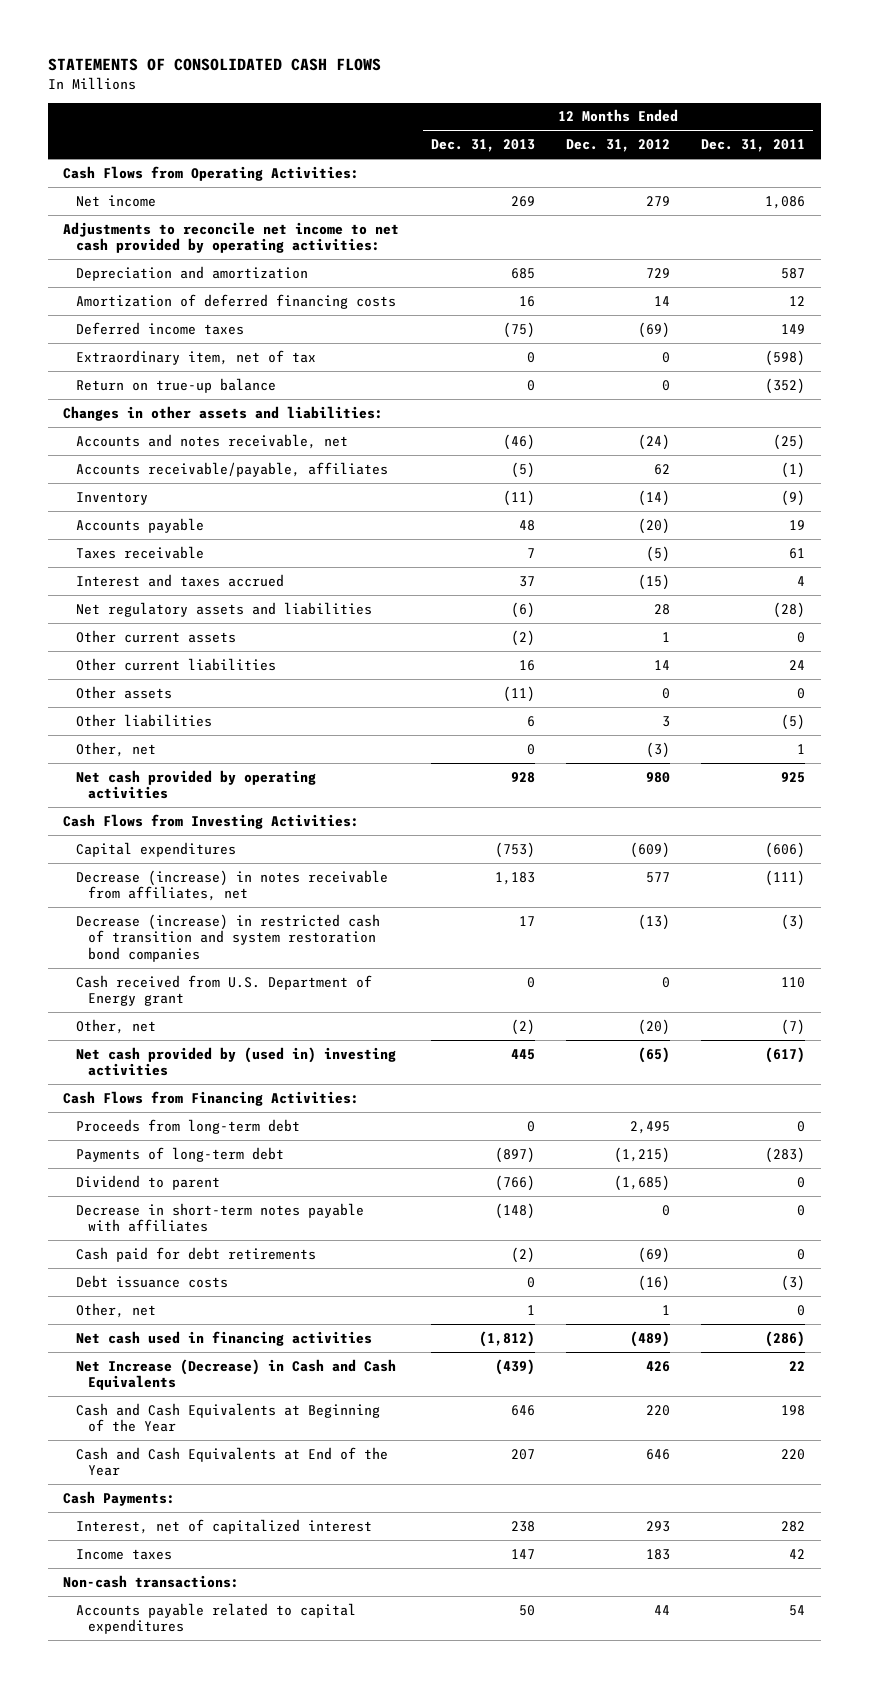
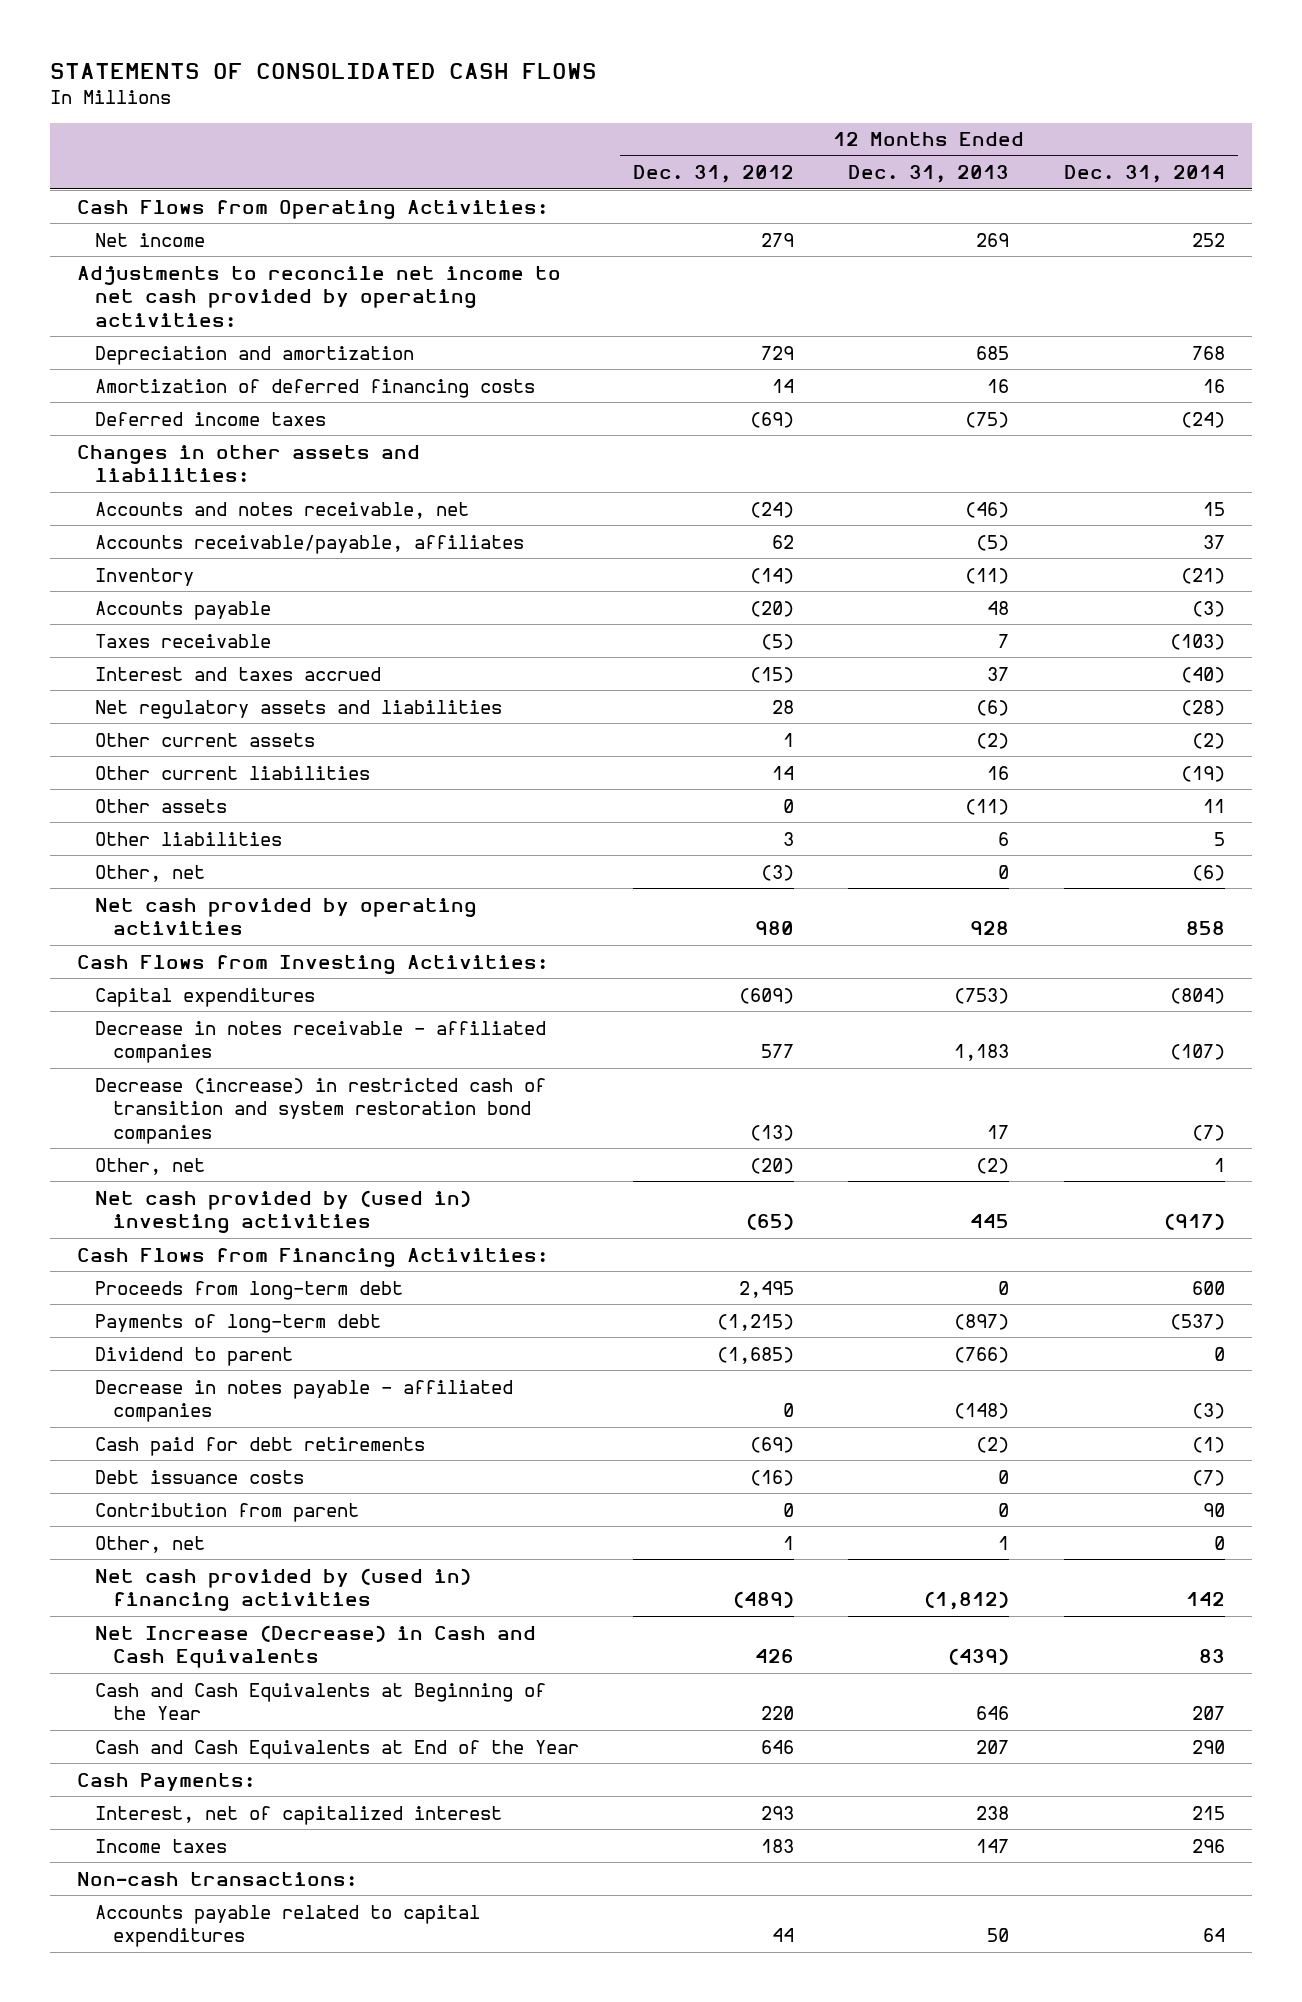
[701,139,806,153] Dec. 31, 2011 -> none
none -> [1063,165,1225,184] Dec. 31, 2014
[75,349,316,365] Extraordinary item, net of tax -> none
[75,377,276,393] Return on true-up balance -> none
[75,869,388,902] Decrease (increase) in notes receivable from affiliates, net -> [95,1020,547,1064] Decrease in notes receivable - affiliated companies
[75,974,372,1007] Cash received from U.S. Department of Energy grant -> none
[75,1202,364,1233] Decrease in short-term notes payable with affiliates -> [95,1379,514,1423] Decrease in notes payable - affiliated companies
none -> [95,1502,360,1522] Contribution from parent
[75,1330,372,1346] Net cash used in financing activities -> [95,1567,472,1612] Net cash provided by (used in) financing activities

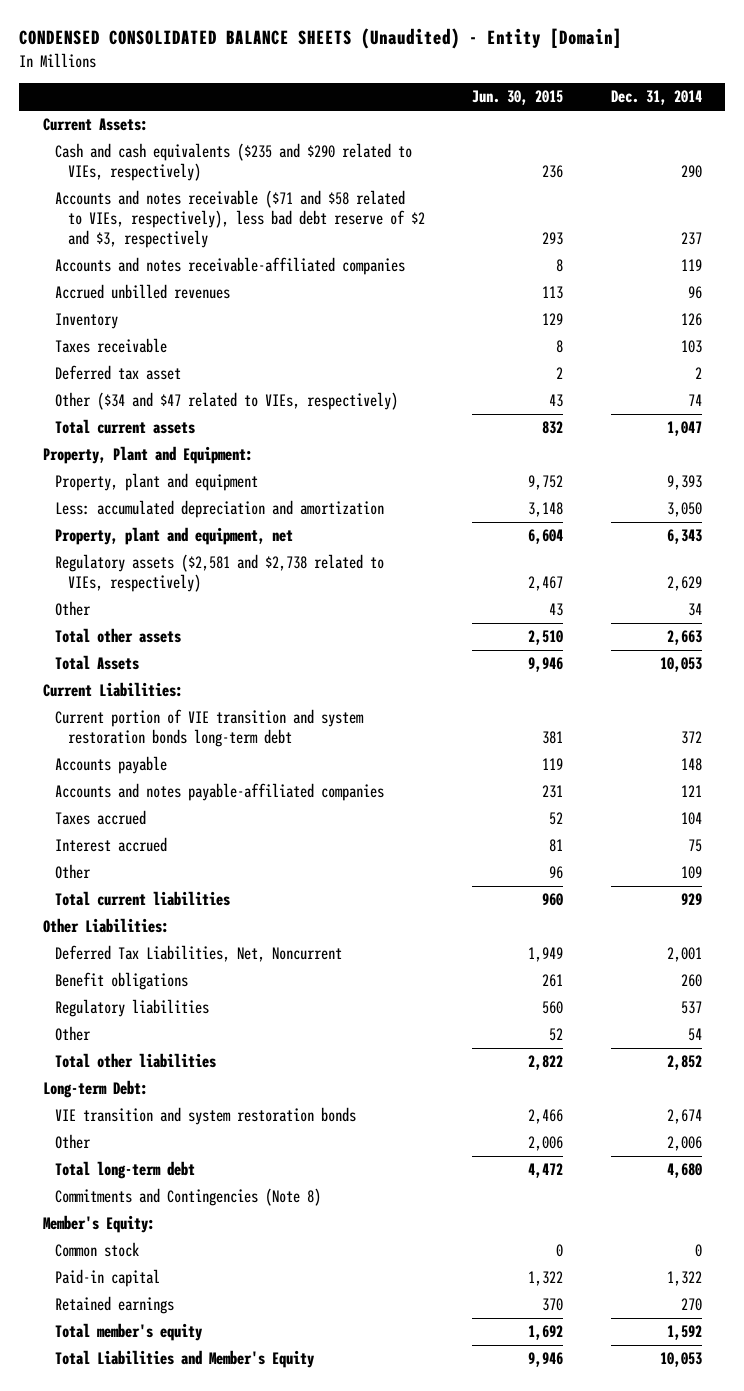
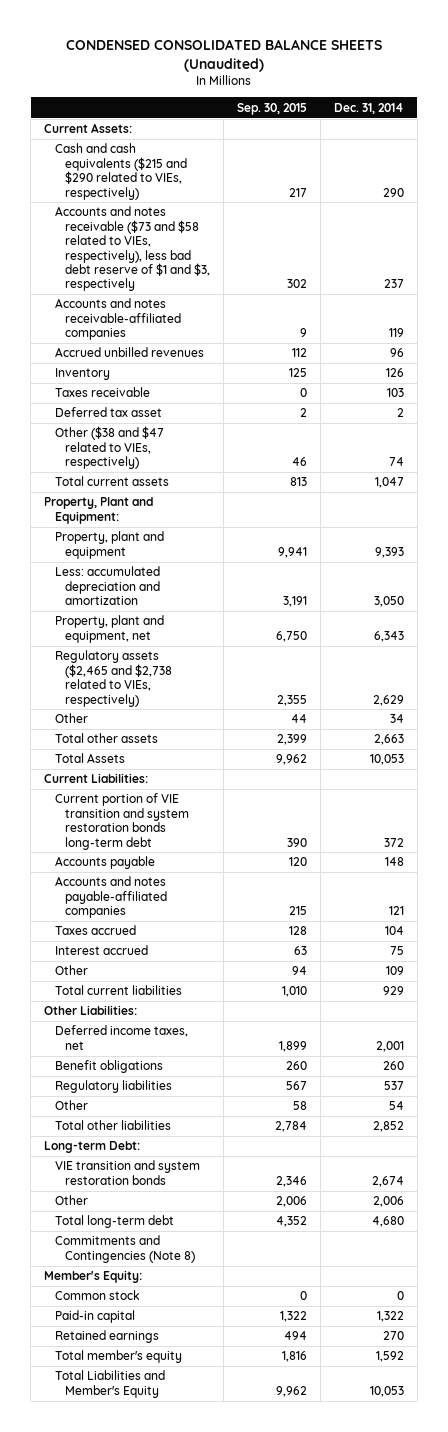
[19,28,623,50] CONDENSED CONSOLIDATED BALANCE SHEETS (Unaudited) - Entity [Domain] -> [65,38,382,72] CONDENSED CONSOLIDATED BALANCE SHEETS (Unaudited)
[472,90,564,106] Jun. 30, 2015 -> none
none -> [236,102,307,115] Sep. 30, 2015
[55,143,413,182] Cash and cash equivalents ($235 and $290 related to VIEs, respectively) -> [54,143,188,200] Cash and cash equivalents ($215 and $290 related to VIEs, respectively)
[55,190,425,248] Accounts and notes receivable ($71 and $58 related to VIEs, respectively), less bad debt reserve of $2 and $3, respectively -> [54,206,211,292] Accounts and notes receivable ($73 and $58 related to VIEs, respectively), less bad debt reserve of $1 and $3, respectively
[55,392,399,411] Other ($34 and $47 related to VIEs, respectively) -> [54,426,164,470] Other ($38 and $47 related to VIEs, respectively)
[55,554,385,593] Regulatory assets ($2,581 and $2,738 related to VIEs, respectively) -> [54,650,173,707] Regulatory assets ($2,465 and $2,738 related to VIEs, respectively)
[55,945,343,963] Deferred Tax Liabilities, Net, Noncurrent -> [54,1025,188,1050] Deferred income taxes, net

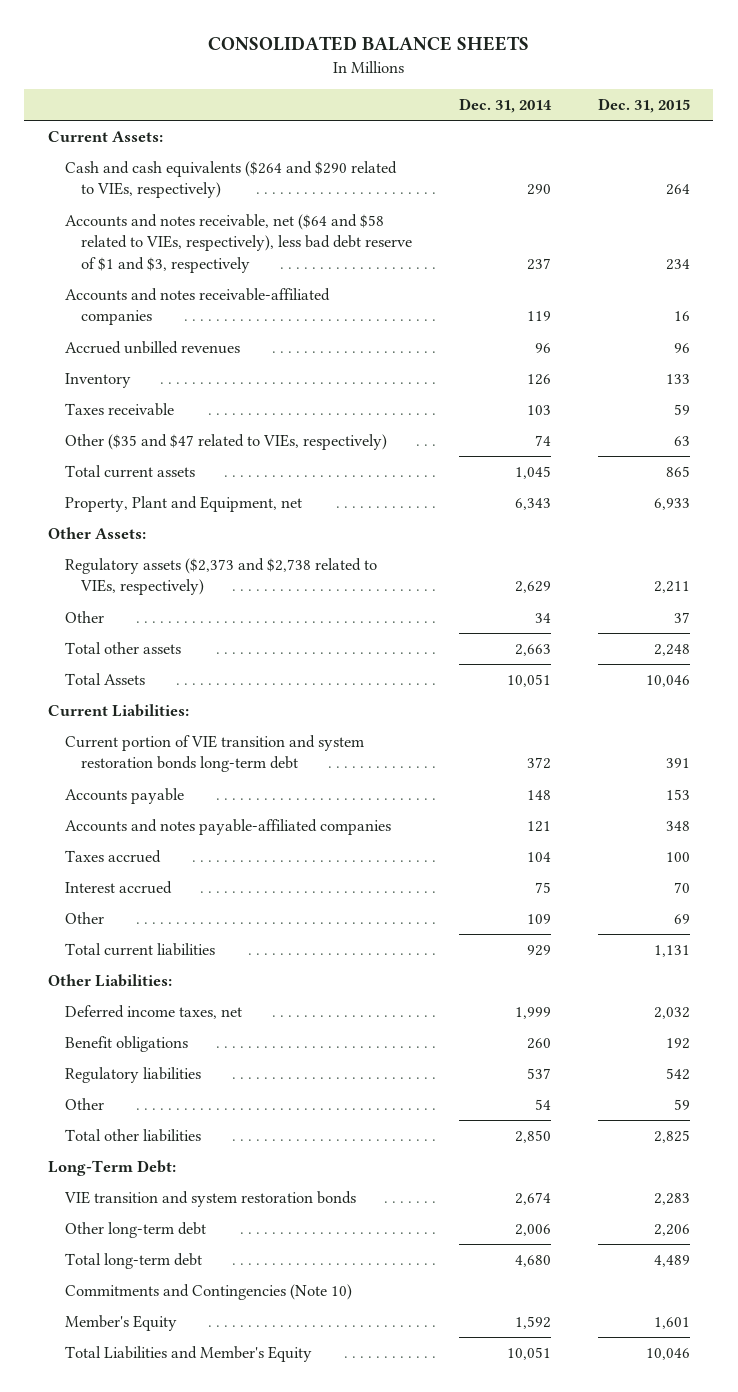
[65,38,382,72] CONDENSED CONSOLIDATED BALANCE SHEETS (Unaudited) -> [207,36,529,52] CONSOLIDATED BALANCE SHEETS
[236,102,307,115] Sep. 30, 2015 -> none
none -> [597,98,690,114] Dec. 31, 2015
[54,143,188,200] Cash and cash equivalents ($215 and $290 related to VIEs, respectively) -> [64,160,397,199] Cash and cash equivalents ($264 and $290 related to VIEs, respectively)
[54,206,211,292] Accounts and notes receivable ($73 and $58 related to VIEs, respectively), less bad debt reserve of $1 and $3, respectively -> [64,213,413,273] Accounts and notes receivable, net ($64 and $58 related to VIEs, respectively), less bad debt reserve of $1 and $3, respectively
[54,407,162,418] Deferred tax asset -> none
[44,497,154,524] Property, Plant and Equipment: -> none
[54,531,164,559] Property, plant and equipment -> none
[54,566,161,606] Less: accumulated depreciation and amortization -> none
[54,426,164,470] Other ($38 and $47 related to VIEs, respectively) -> [64,433,387,450] Other ($35 and $47 related to VIEs, respectively)
[374,477,404,489] 1,047 -> [515,465,552,479] 1,045
[54,615,164,643] Property, plant and equipment, net -> [64,495,302,512] Property, Plant and Equipment, net
none -> [47,526,146,539] Other Assets:
[54,650,173,707] Regulatory assets ($2,465 and $2,738 related to VIEs, respectively) -> [64,557,377,596] Regulatory assets ($2,373 and $2,738 related to VIEs, respectively)
[369,754,404,766] 10,053 -> [507,673,552,687] 10,051
[375,1040,404,1052] 2,001 -> [515,1006,552,1019] 1,999
[372,1121,404,1133] 2,852 -> [515,1129,552,1143] 2,850
[44,1141,141,1154] Long-term Debt: -> [47,1159,176,1176] Long-Term Debt:
[54,1195,88,1206] Other -> [64,1221,206,1238] Other long-term debt
[44,1270,143,1284] Member's Equity: -> none
[54,1290,140,1301] Common stock -> none
[54,1310,135,1324] Paid-in capital -> none
[54,1330,159,1344] Retained earnings -> none
[54,1235,196,1263] Commitments and Contingencies (Note 8) -> [64,1283,352,1300] Commitments and Contingencies (Note 10)
[54,1350,182,1364] Total member's equity -> [64,1314,177,1331] Member's Equity
[369,1385,404,1397] 10,053 -> [507,1346,552,1360] 10,051

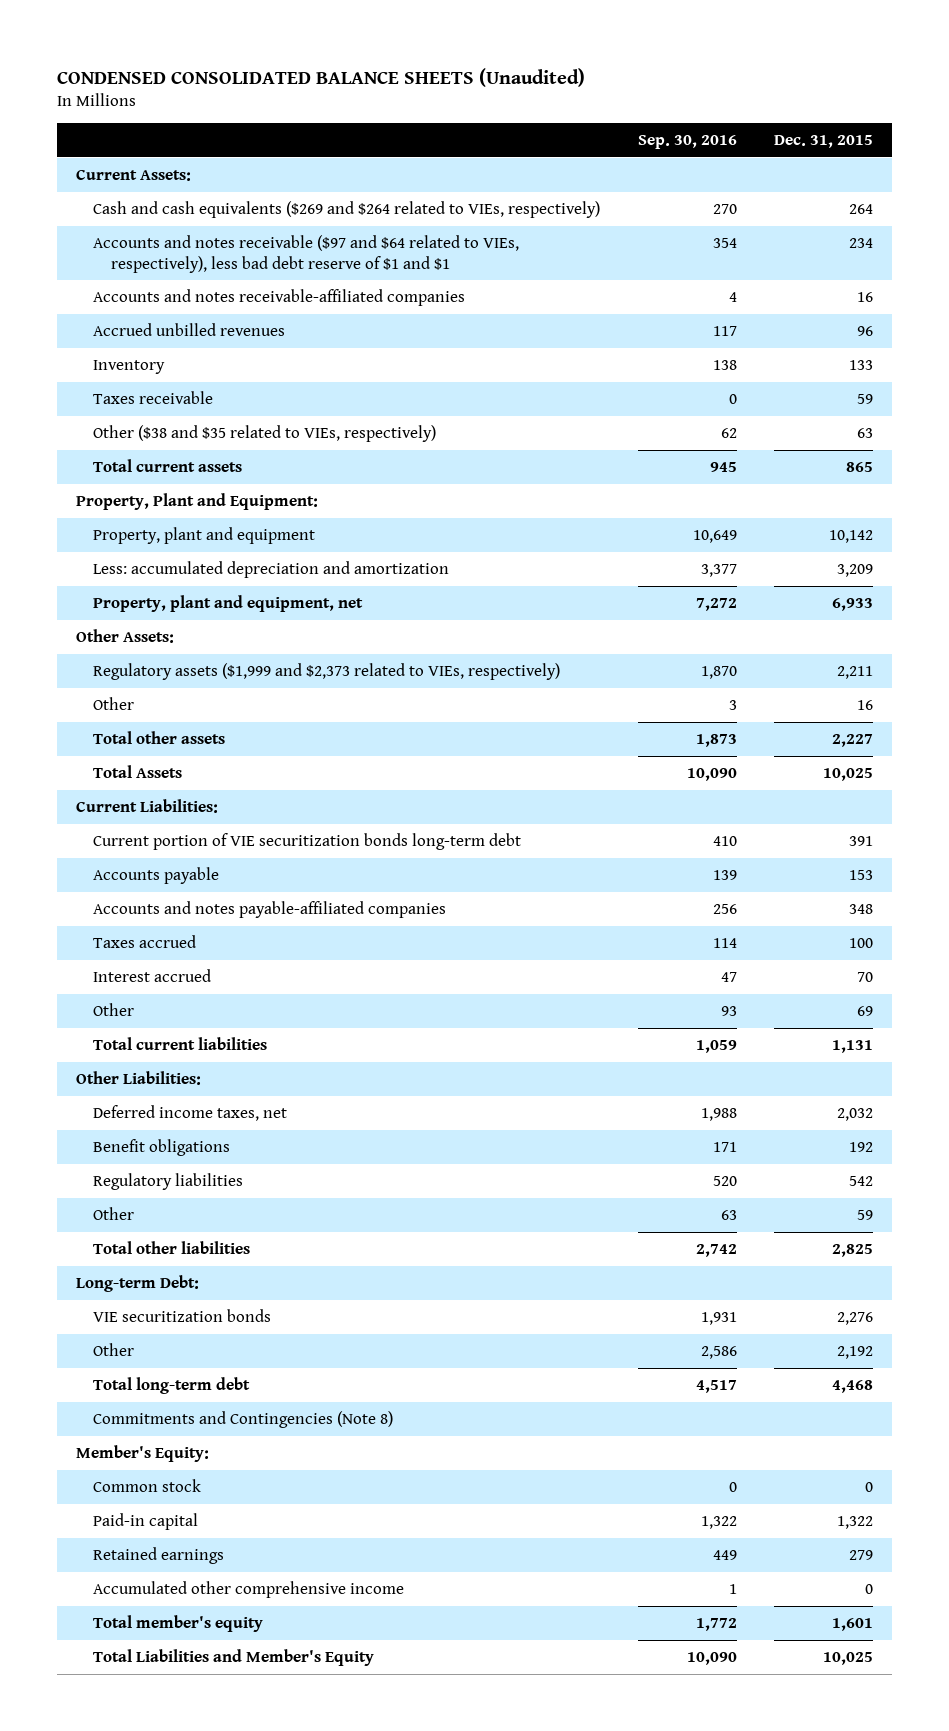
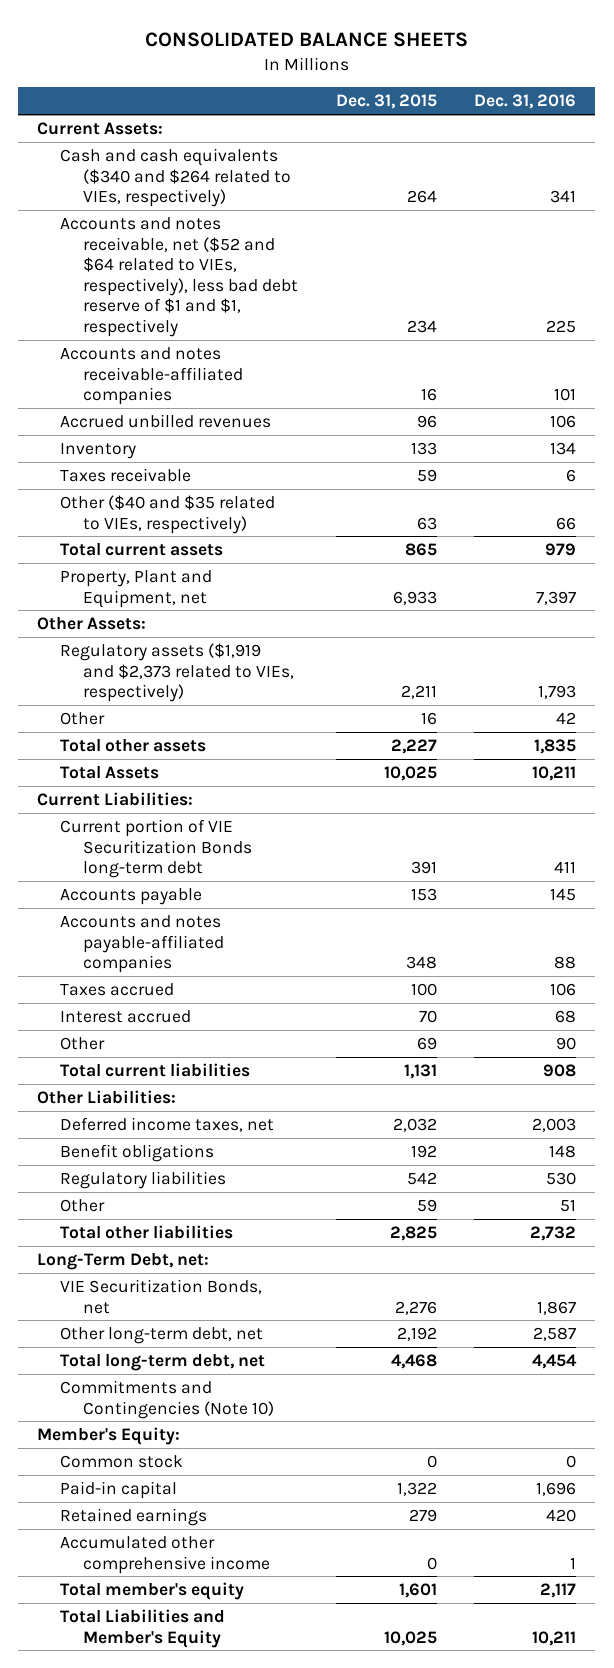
[57,67,586,87] CONDENSED CONSOLIDATED BALANCE SHEETS (Unaudited) -> [144,31,468,47] CONSOLIDATED BALANCE SHEETS
[637,135,737,150] Sep. 30, 2016 -> none
none -> [474,94,577,110] Dec. 31, 2016
[93,201,601,219] Cash and cash equivalents ($269 and $264 related to VIEs, respectively) -> [60,147,292,208] Cash and cash equivalents ($340 and $264 related to VIEs, respectively)
[93,235,520,273] Accounts and notes receivable ($97 and $64 related to VIEs, respectively), less bad debt reserve of $1 and $1 -> [60,216,299,338] Accounts and notes receivable, net ($52 and $64 related to VIEs, respectively), less bad debt reserve of $1 and $1, respectively
[93,425,437,443] Other ($38 and $35 related to VIEs, respectively) -> [60,494,276,534] Other ($40 and $35 related to VIEs, respectively)
[76,493,319,511] Property, Plant and Equipment: -> none
[93,527,316,545] Property, plant and equipment -> none
[93,561,450,579] Less: accumulated depreciation and amortization -> none
[93,595,364,613] Property, plant and equipment, net -> [60,569,213,608] Property, Plant and Equipment, net
[93,663,561,681] Regulatory assets ($1,999 and $2,373 related to VIEs, respectively) -> [60,642,295,703] Regulatory assets ($1,919 and $2,373 related to VIEs, respectively)
[93,833,522,851] Current portion of VIE securitization bonds long-term debt -> [60,818,253,879] Current portion of VIE Securitization Bonds long-term debt
[76,1275,200,1293] Long-term Debt: -> [37,1252,210,1270] Long-Term Debt, net:
[93,1309,272,1323] VIE securitization bonds -> [60,1278,263,1314] VIE Securitization Bonds, net
[93,1343,135,1357] Other -> [60,1326,264,1344] Other long-term debt, net
[93,1377,251,1395] Total long-term debt -> [60,1353,266,1371] Total long-term debt, net
[93,1411,394,1429] Commitments and Contingencies (Note 8) -> [60,1379,275,1419] Commitments and Contingencies (Note 10)

